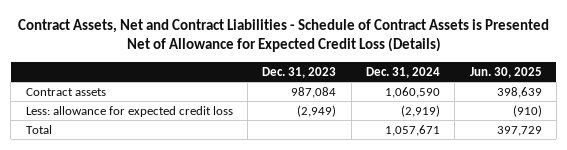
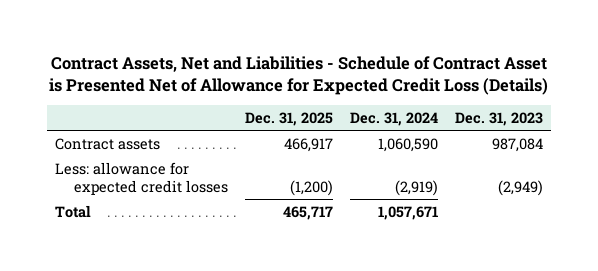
[17,19,549,53] Contract Assets, Net and Contract Liabilities - Schedule of Contract Assets is Presented Net of Allowance for Expected Credit Loss (Details) -> [49,55,549,95] Contract Assets, Net and Liabilities - Schedule of Contract Asset is Presented Net of Allowance for Expected Credit Loss (Details)
[469,66,542,78] Jun. 30, 2025 -> none
none -> [244,111,333,126] Dec. 31, 2025
[25,105,233,117] Less: allowance for expected credit loss -> [55,161,228,195] Less: allowance for expected credit losses

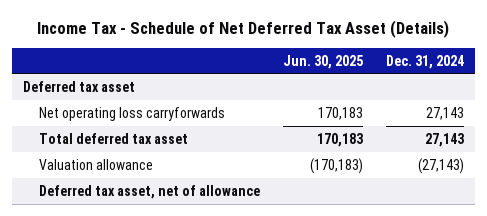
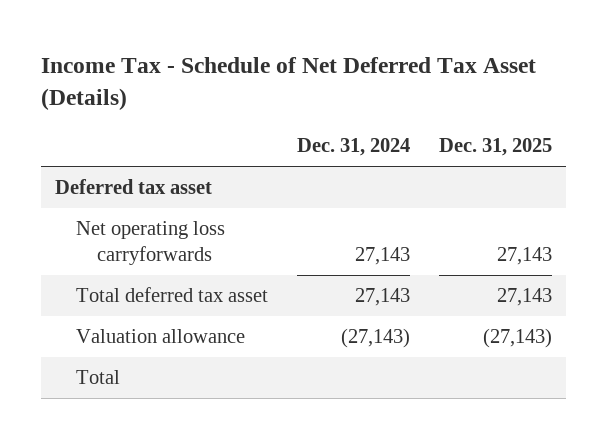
[282,54,363,69] Jun. 30, 2025 -> none
none -> [438,138,552,157] Dec. 31, 2025
[38,184,260,199] Deferred tax asset, net of allowance -> [75,370,120,385] Total

